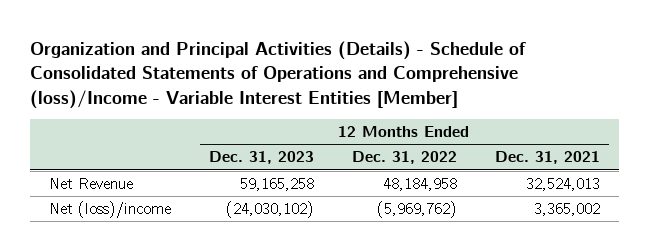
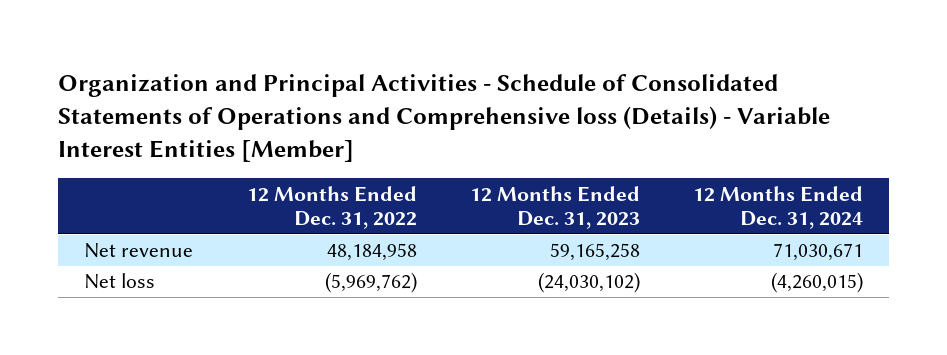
[30,40,527,109] Organization and Principal Activities (Details) - Schedule of Consolidated Statements of Operations and Comprehensive (loss)/Income - Variable Interest Entities [Member] -> [57,73,830,162] Organization and Principal Activities - Schedule of Consolidated Statements of Operations and Comprehensive loss (Details) - Variable Interest Entities [Member]
[494,151,600,165] Dec. 31, 2021 -> none
none -> [692,185,863,230] 12 Months Ended Dec. 31, 2024
[49,177,134,189] Net Revenue -> [84,243,194,259] Net revenue
[49,200,172,218] Net (loss)/income -> [84,273,156,290] Net loss

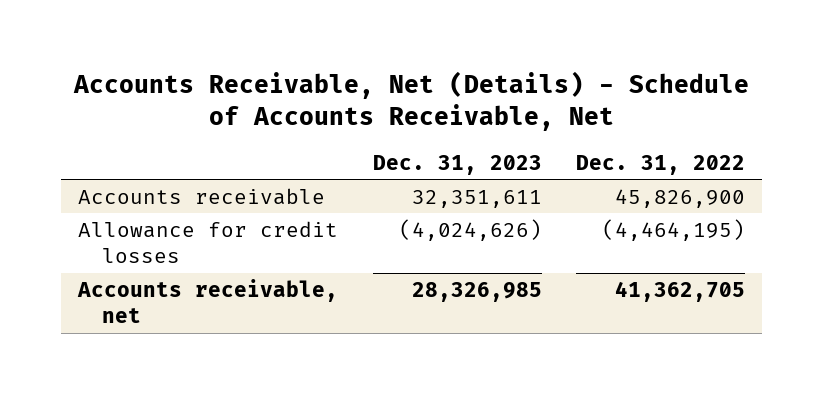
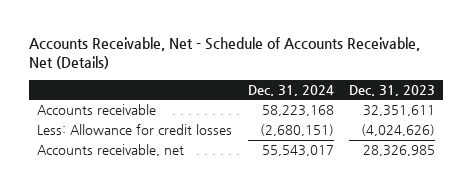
[72,71,749,132] Accounts Receivable, Net (Details) - Schedule of Accounts Receivable, Net -> [29,37,421,70] Accounts Receivable, Net - Schedule of Accounts Receivable, Net (Details)
[575,154,745,175] Dec. 31, 2022 -> none
none -> [247,84,334,96] Dec. 31, 2024
[78,220,339,264] Allowance for credit losses -> [37,124,233,136] Less: Allowance for credit losses

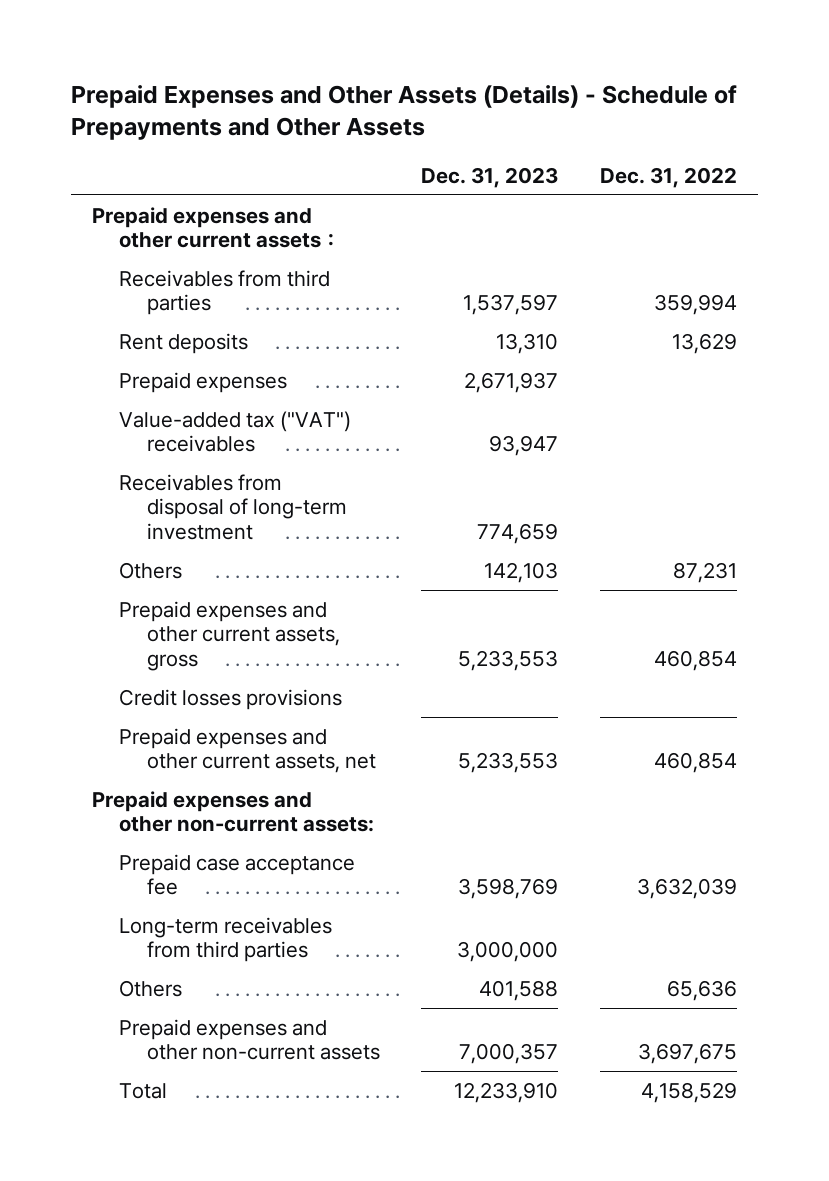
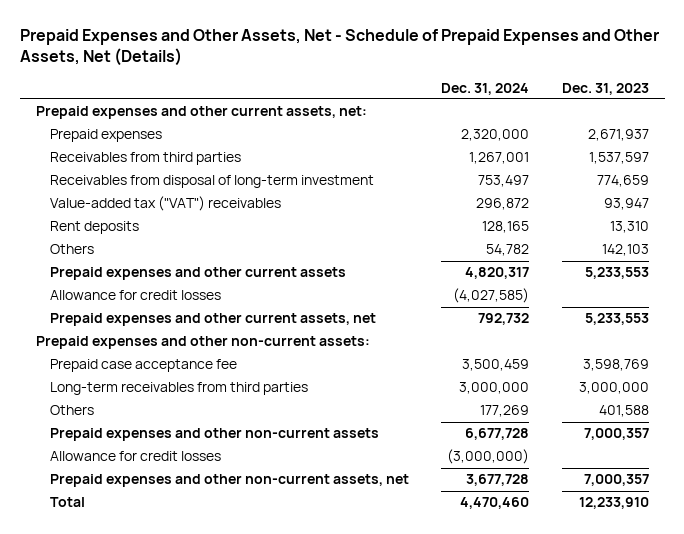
[70,85,737,141] Prepaid Expenses and Other Assets (Details) - Schedule of Prepayments and Other Assets -> [19,29,659,67] Prepaid Expenses and Other Assets, Net - Schedule of Prepaid Expenses and Other Assets, Net (Details)
[600,166,738,188] Dec. 31, 2022 -> none
none -> [441,82,530,95] Dec. 31, 2024
[91,206,342,249] Prepaid expenses and other current assets： -> [35,106,367,120] Prepaid expenses and other current assets, net:
[119,269,331,316] Receivables from third parties -> [49,152,241,166] Receivables from third parties
[119,410,352,453] Value-added tax ("VAT") receivables -> [49,196,281,212] Value-added tax ("VAT") receivables
[119,332,249,354] Rent deposits -> [49,221,139,235] Rent deposits
[119,688,343,710] Credit losses provisions -> none
[119,600,340,671] Prepaid expenses and other current assets, gross -> [49,267,346,281] Prepaid expenses and other current assets
none -> [49,290,221,301] Allowance for credit losses
none -> [49,451,221,462] Allowance for credit losses
none -> [49,474,409,488] Prepaid expenses and other non-current assets, net

